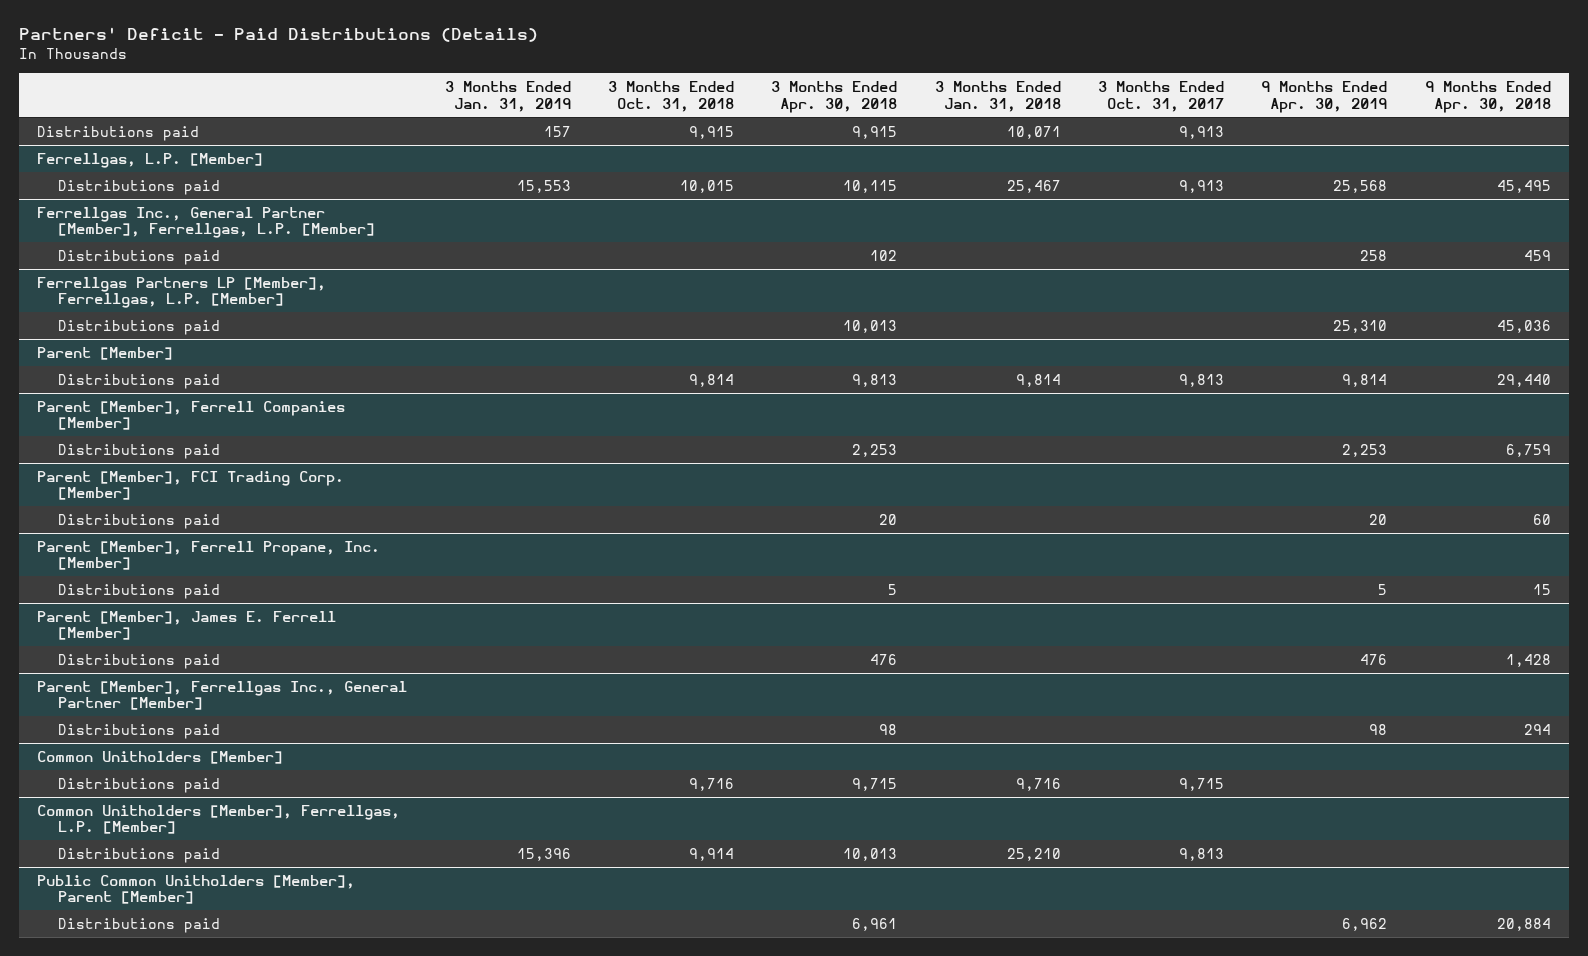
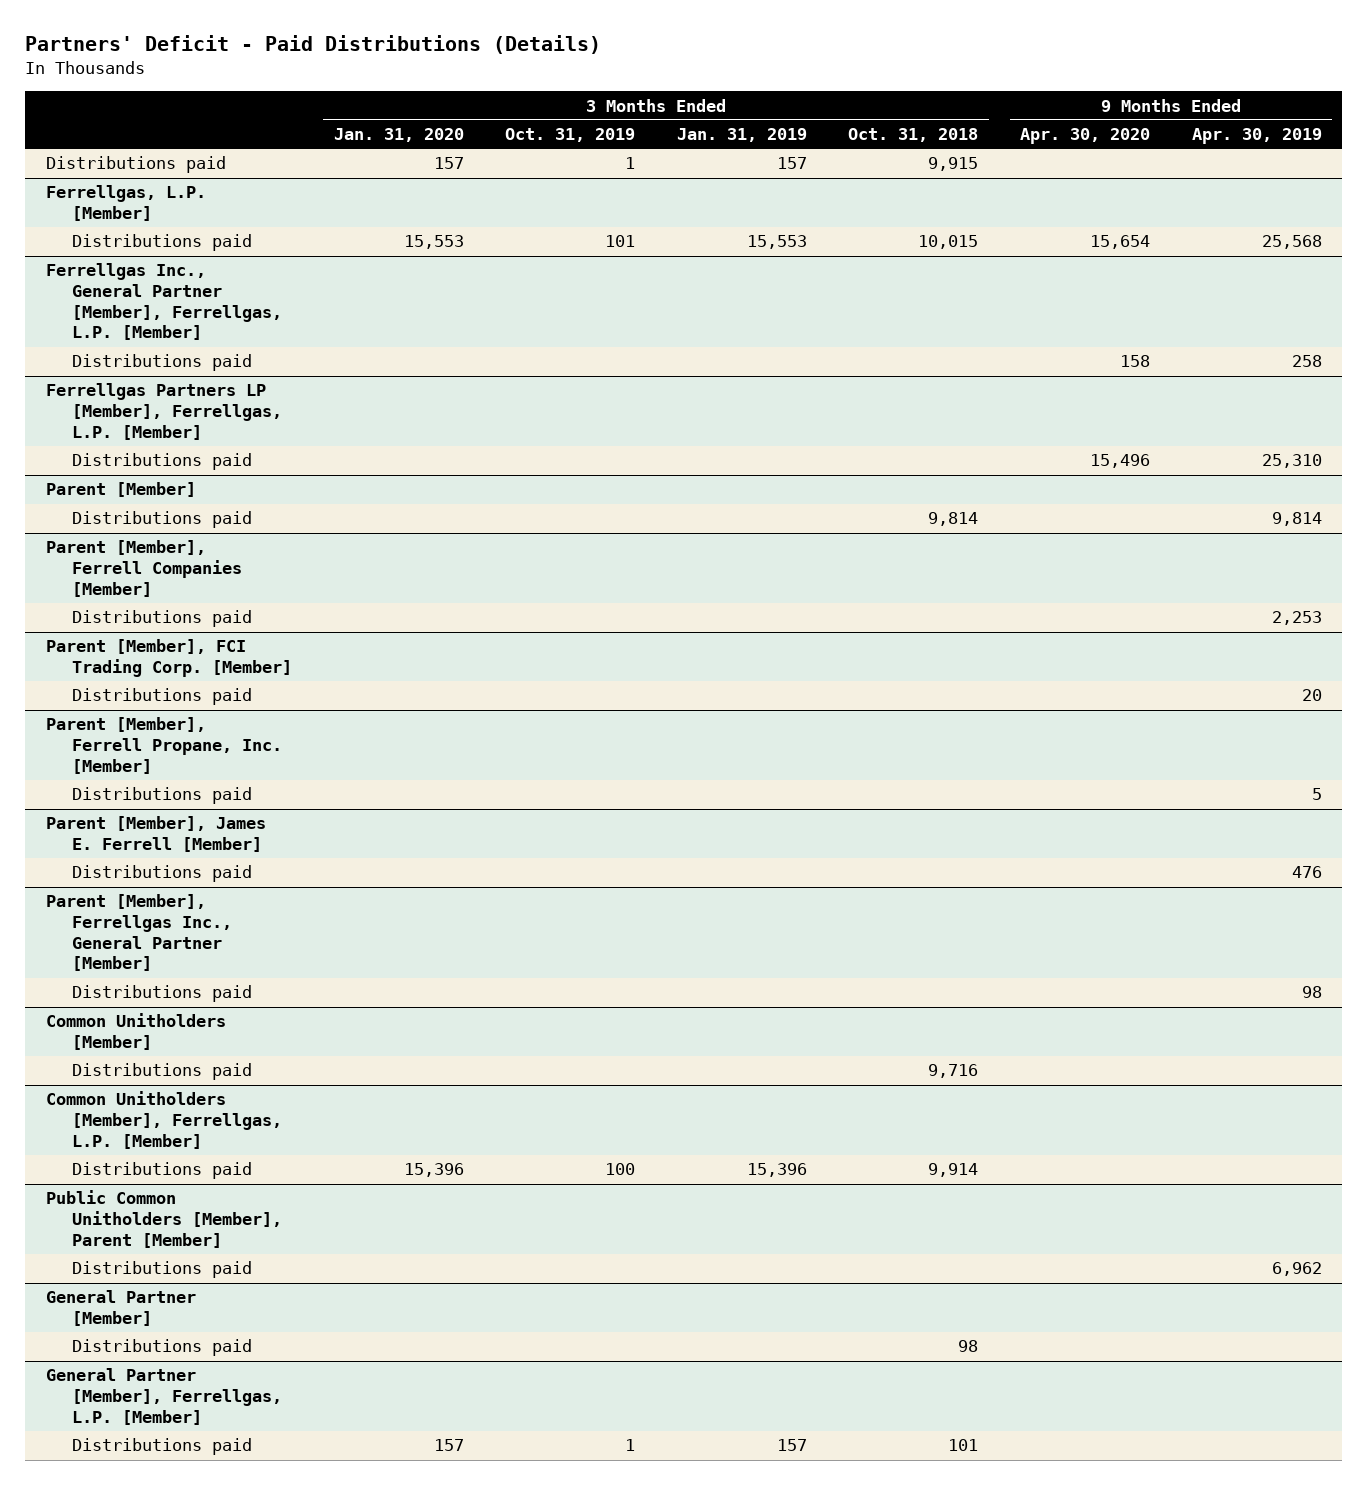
[771,80,898,113] 3 Months Ended Apr. 30, 2018 -> none
[934,80,1061,112] 3 Months Ended Jan. 31, 2018 -> none
[1098,80,1225,112] 3 Months Ended Oct. 31, 2017 -> none
[1424,80,1551,113] 9 Months Ended Apr. 30, 2018 -> none
none -> [333,128,464,143] Jan. 31, 2020
none -> [505,128,636,143] Oct. 31, 2019
none -> [1019,128,1150,145] Apr. 30, 2020
none -> [46,1290,197,1327] General Partner [Member]
none -> [72,1339,253,1357] Distributions paid
none -> [46,1368,283,1425] General Partner [Member], Ferrellgas, L.P. [Member]
none -> [72,1438,253,1456] Distributions paid

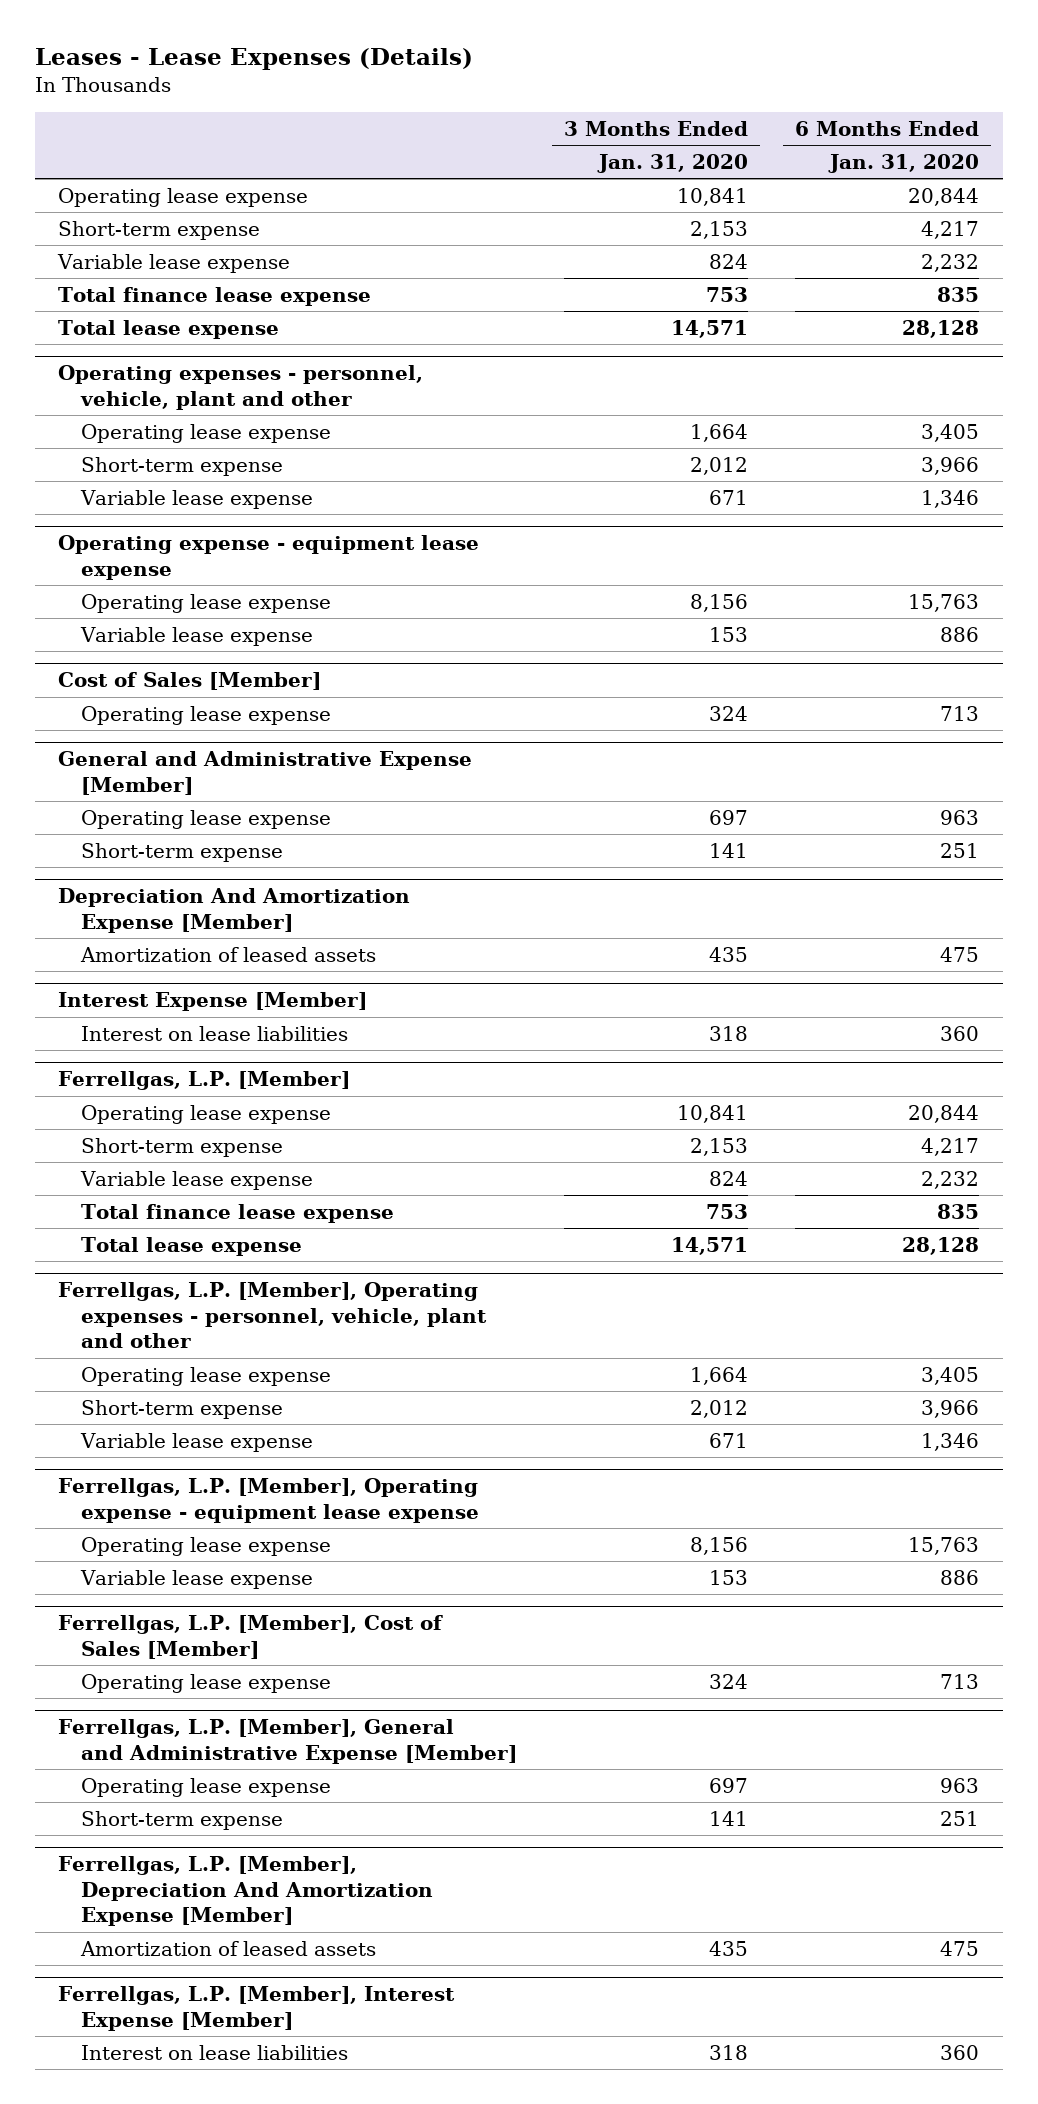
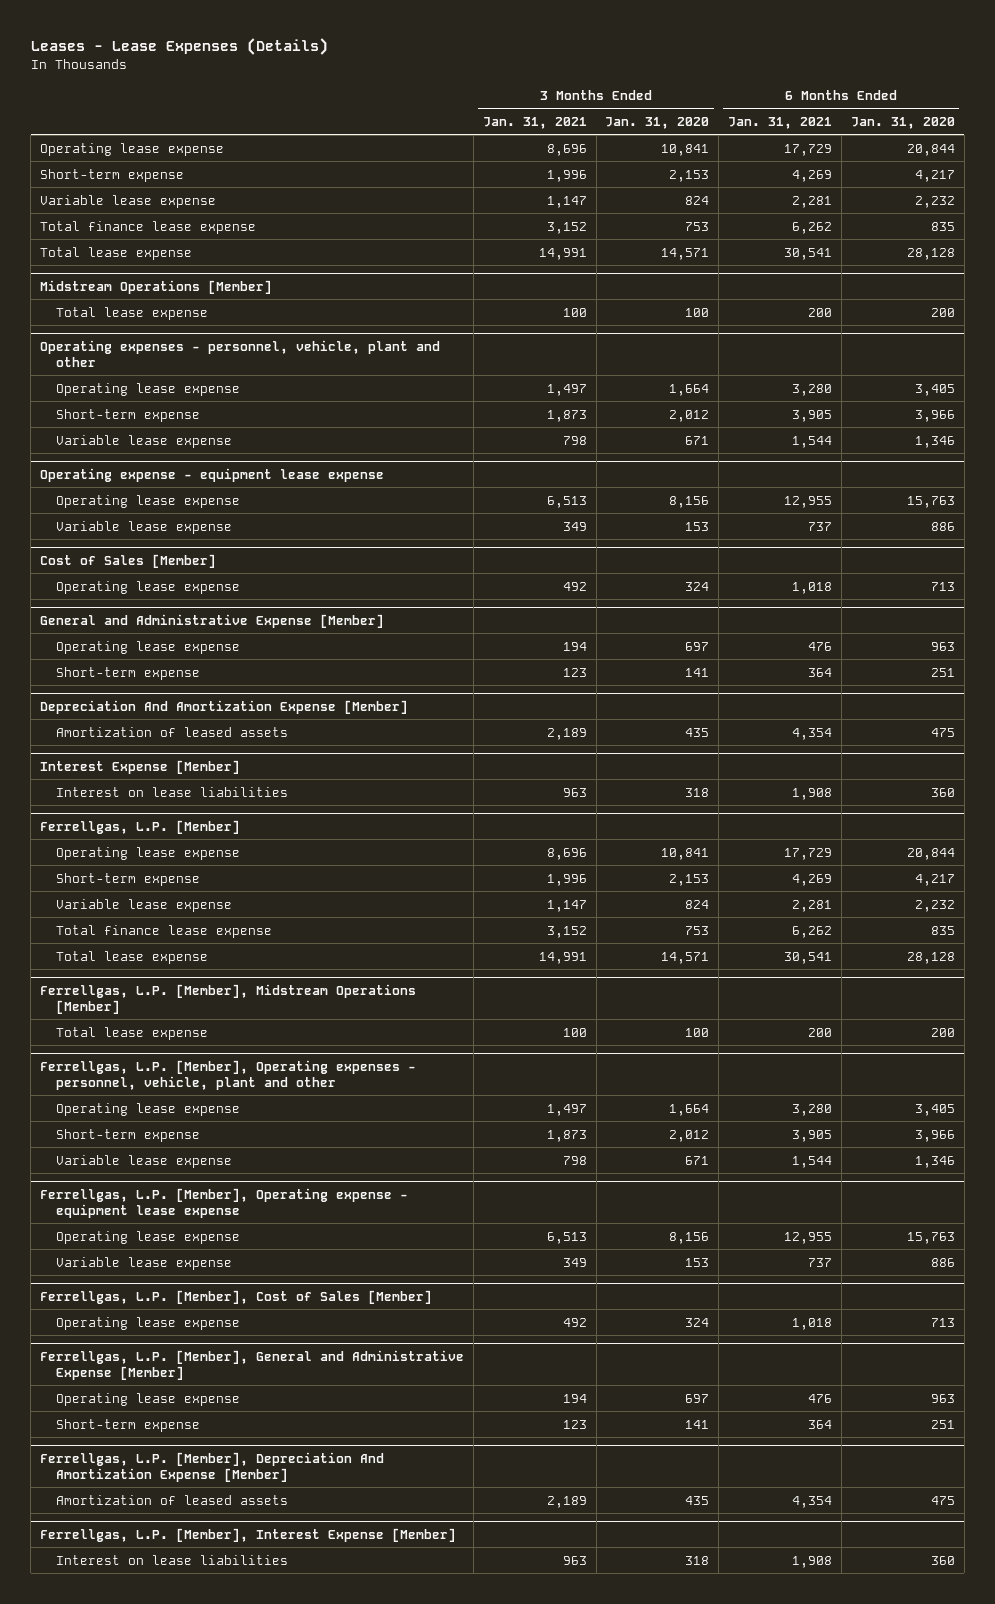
none -> [482,116,587,129] Jan. 31, 2021
none -> [728,116,833,129] Jan. 31, 2021
none -> [40,279,273,294] Midstream Operations [Member]
none -> [56,306,209,320] Total lease expense
none -> [40,983,417,1014] Ferrellgas, L.P. [Member], Midstream Operations [Member]
none -> [56,1026,209,1040] Total lease expense

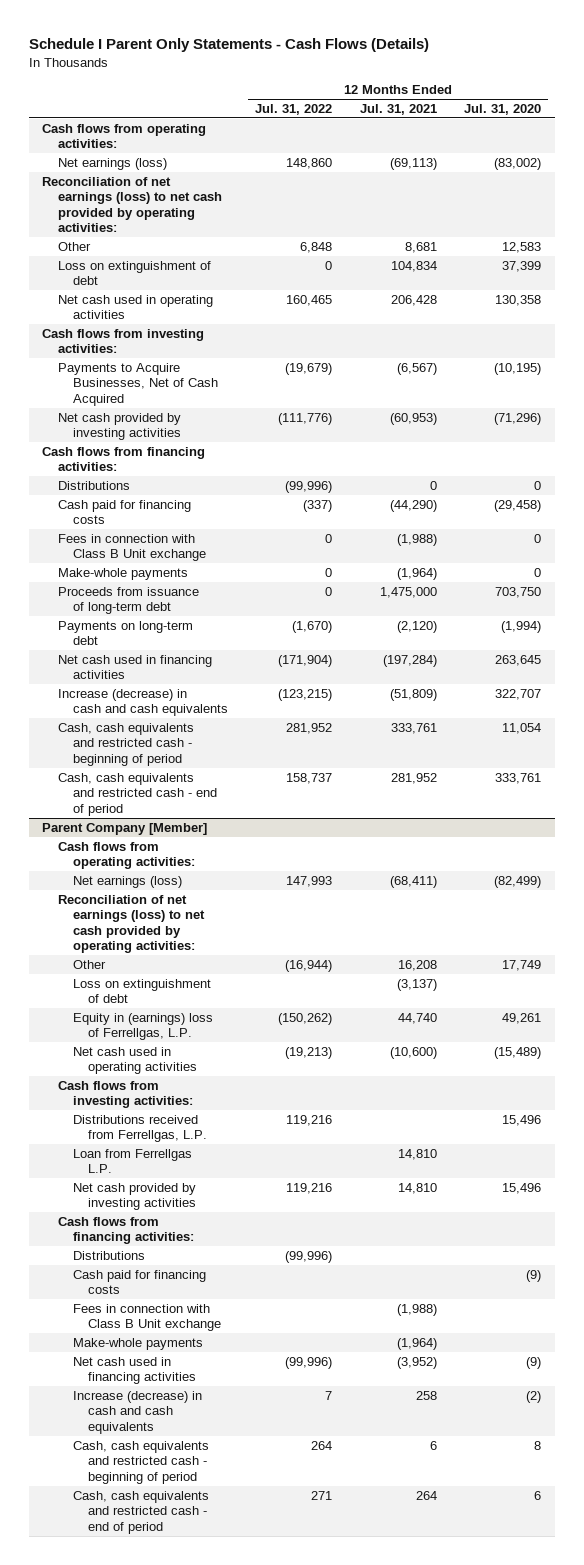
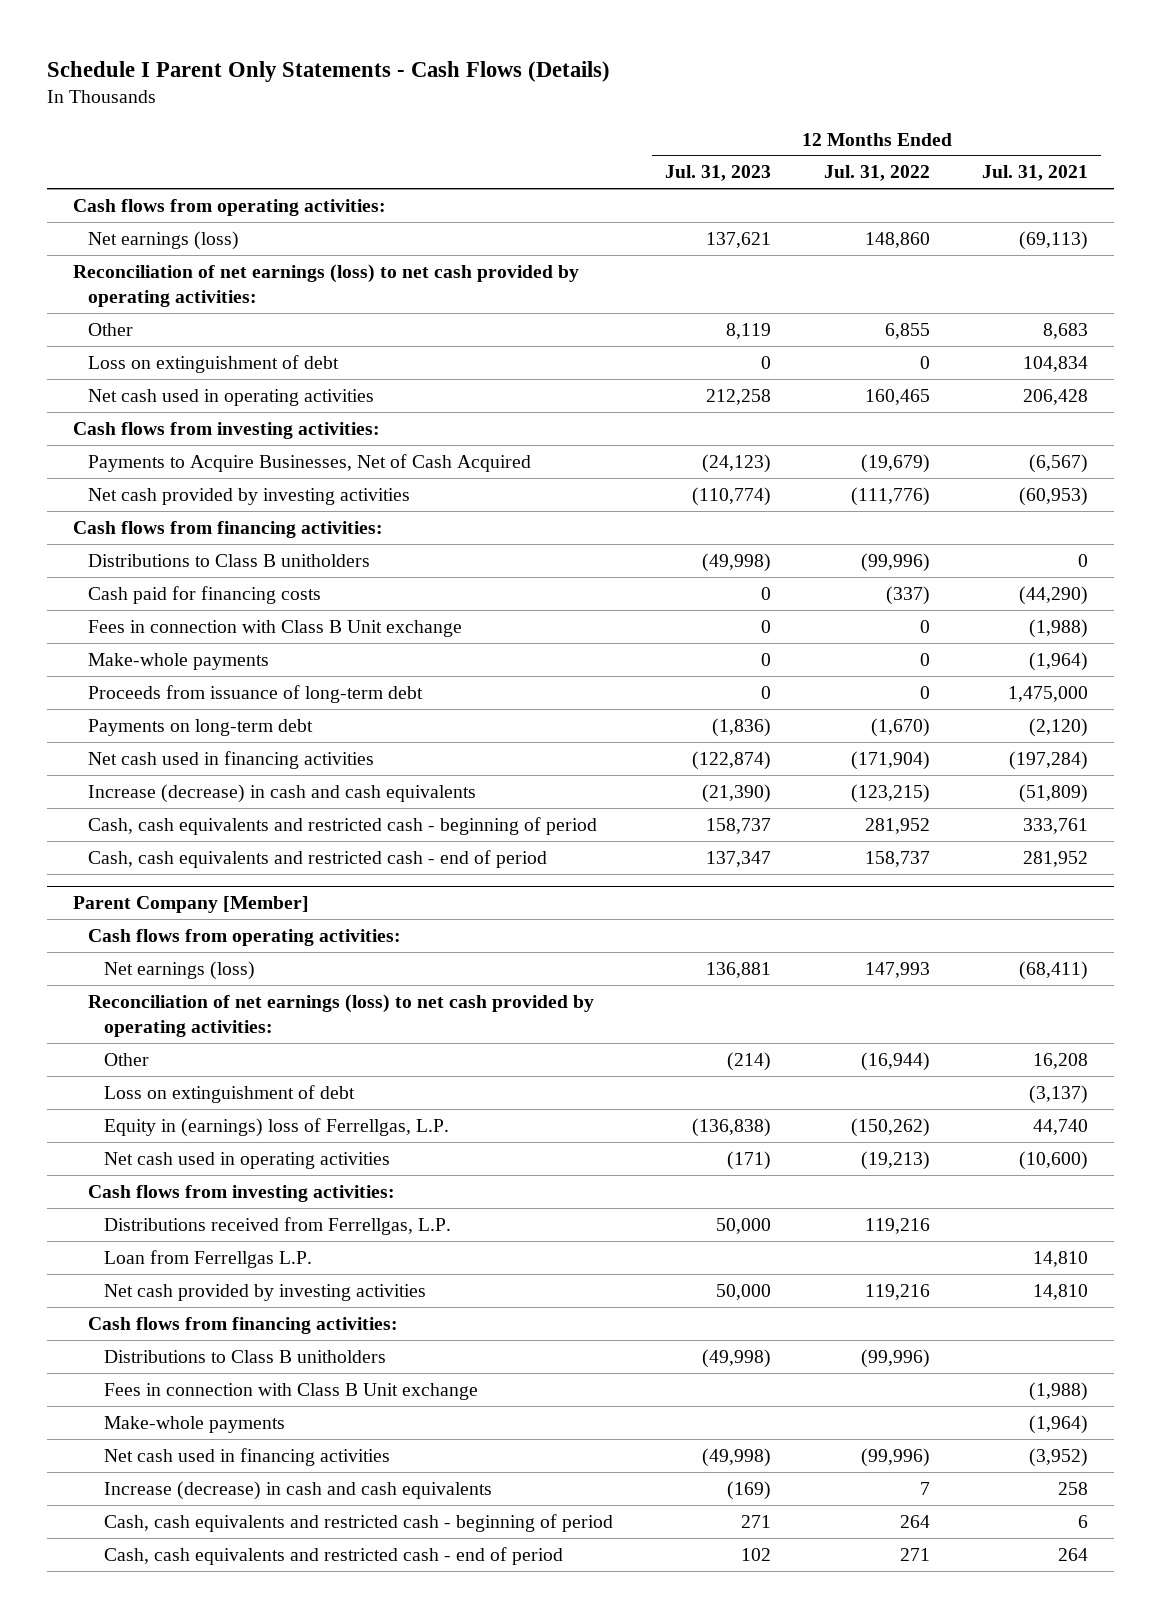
[464,104,542,116] Jul. 31, 2020 -> none
none -> [665,165,772,182] Jul. 31, 2023
[300,241,333,253] 6,848 -> [884,322,930,339] 6,855
[404,241,437,253] 8,681 -> [1042,322,1088,339] 8,683
[57,480,130,490] Distributions -> [88,553,371,567] Distributions to Class B unitholders
[72,1269,206,1295] Cash paid for financing costs -> none
[72,1250,145,1260] Distributions -> [103,1349,386,1363] Distributions to Class B unitholders

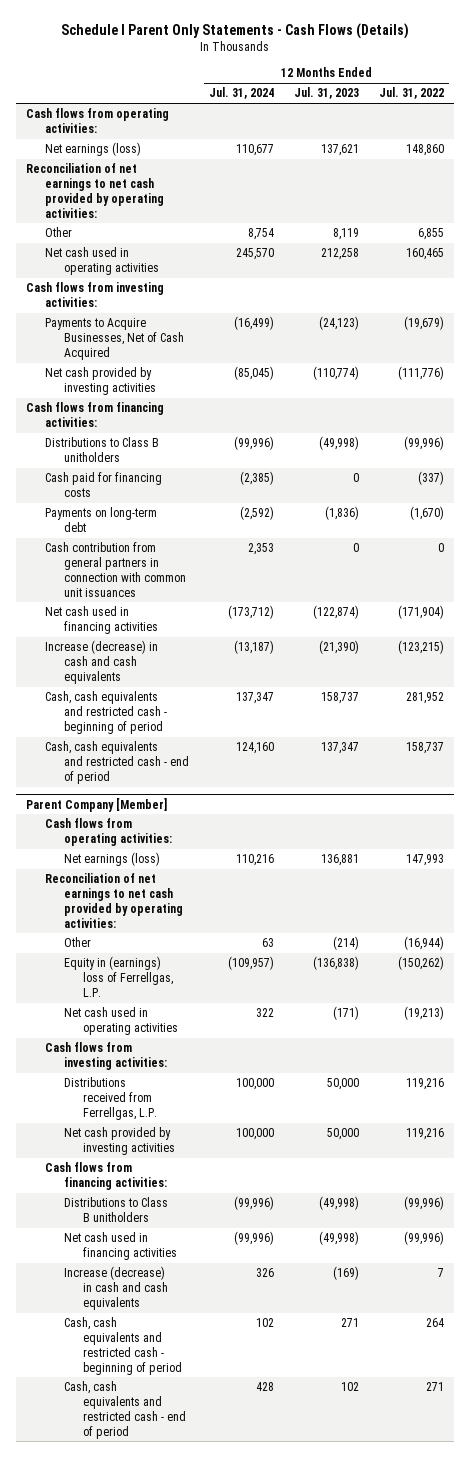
[981,165,1088,182] Jul. 31, 2021 -> none
none -> [209,87,275,100] Jul. 31, 2024
[72,263,579,307] Reconciliation of net earnings (loss) to net cash provided by operating activities: -> [25,163,165,218] Reconciliation of net earnings to net cash provided by operating activities:
[88,354,340,373] Loss on extinguishment of debt -> none
[88,619,463,637] Fees in connection with Class B Unit exchange -> none
[88,652,270,670] Make-whole payments -> none
[88,684,424,703] Proceeds from issuance of long-term debt -> none
none -> [45,542,187,597] Cash contribution from general partners in connection with common unit issuances
[88,993,595,1037] Reconciliation of net earnings (loss) to net cash provided by operating activities: -> [45,873,184,928] Reconciliation of net earnings to net cash provided by operating activities:
[103,1084,355,1103] Loss on extinguishment of debt -> none
[103,1249,312,1268] Loan from Ferrellgas L.P. -> none
[103,1382,478,1400] Fees in connection with Class B Unit exchange -> none
[103,1415,285,1433] Make-whole payments -> none

